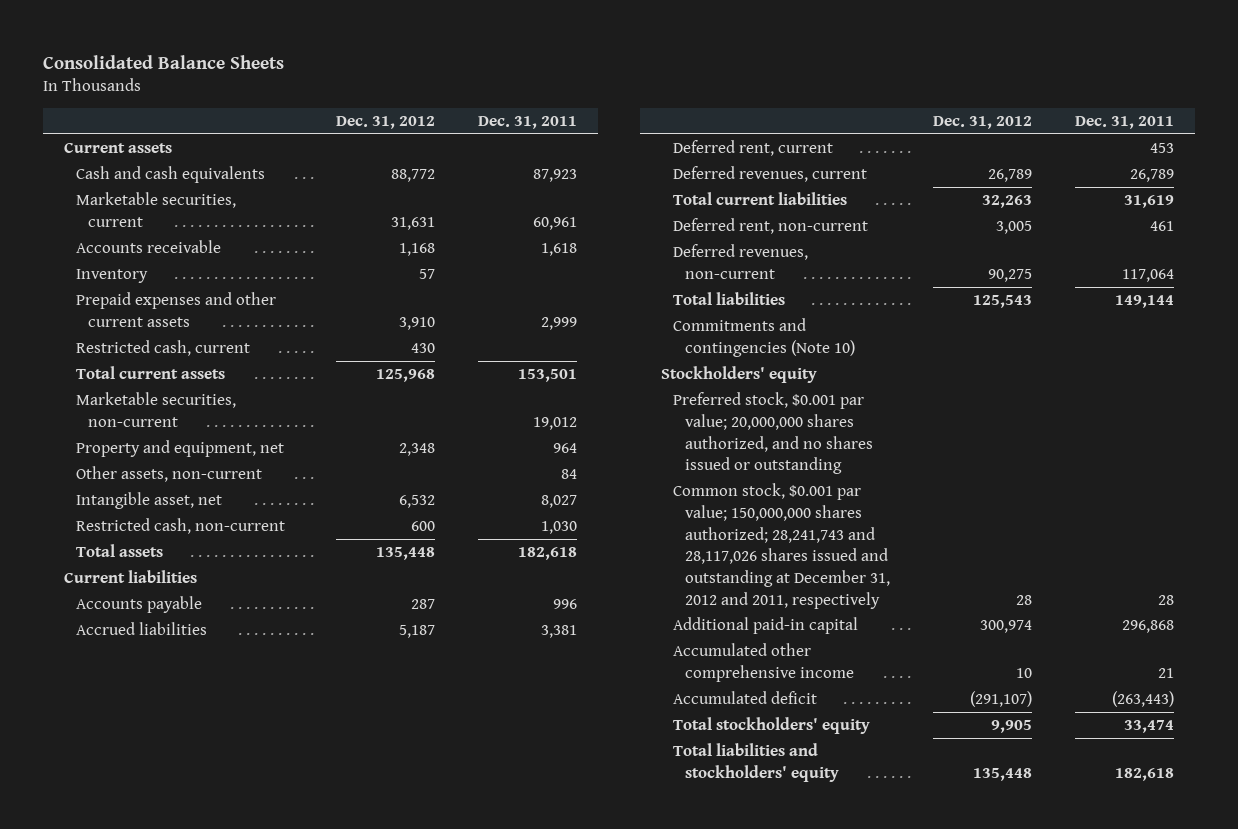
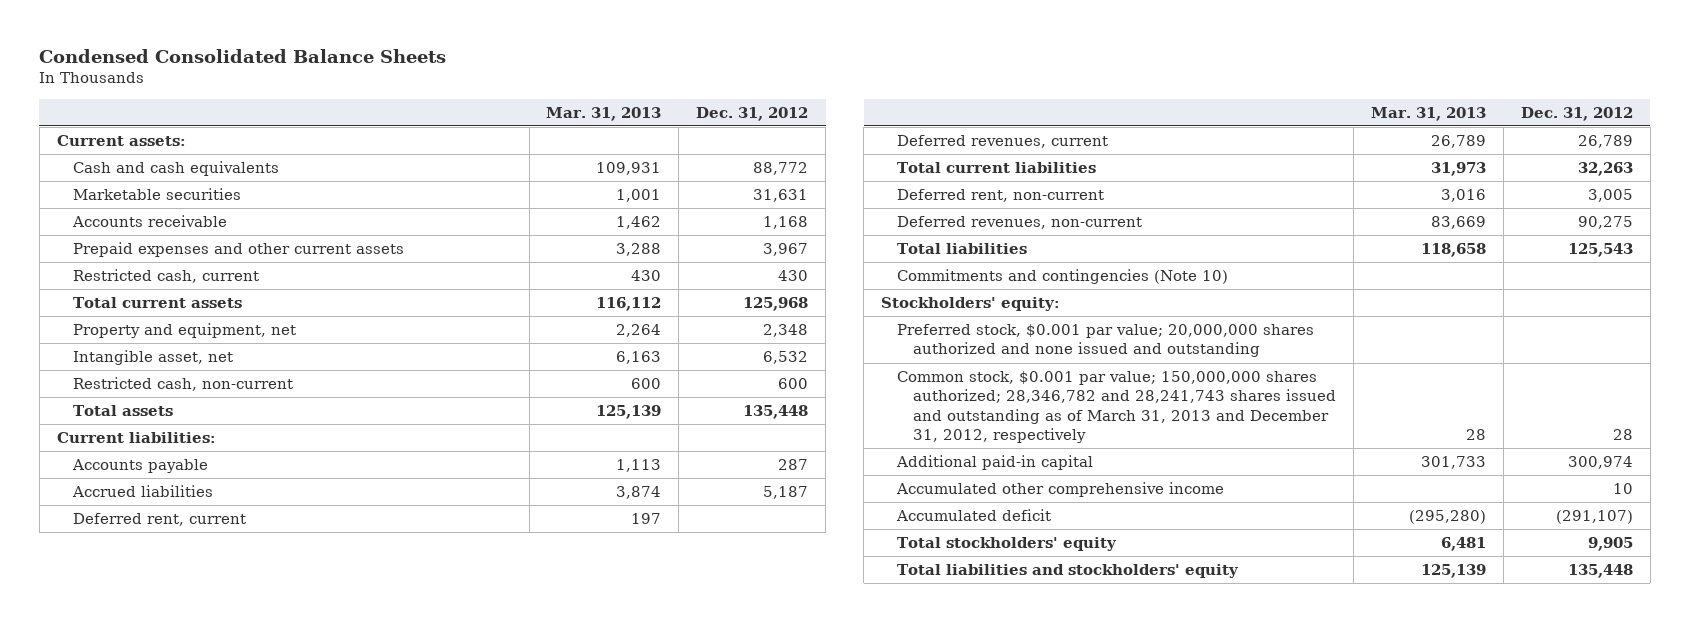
[42,54,284,69] Consolidated Balance Sheets -> [39,48,447,63] Condensed Consolidated Balance Sheets
[477,115,577,129] Dec. 31, 2011 -> none
none -> [546,106,662,121] Mar. 31, 2013
[64,142,173,154] Current assets -> [56,135,186,147] Current assets:
[75,192,236,227] Marketable securities, current -> [72,188,241,201] Marketable securities
[75,269,148,284] Inventory -> none
[398,316,435,330] 3,910 -> [763,243,809,257] 3,967
[75,392,236,427] Marketable securities, non-current -> none
[75,466,262,483] Other assets, non-current -> none
[64,570,198,584] Current liabilities -> [56,432,216,444] Current liabilities:
[661,366,818,384] Stockholders' equity -> [881,297,1061,312] Stockholders' equity:
[673,392,873,475] Preferred stock, $0.001 par value; 20,000,000 shares authorized, and no shares issued or outstanding -> [897,324,1315,358] Preferred stock, $0.001 par value; 20,000,000 shares authorized and none issued and outstanding
[673,483,890,609] Common stock, $0.001 par value; 150,000,000 shares authorized; 28,241,743 and 28,117,026 shares issued and outstanding at December 31, 2012 and 2011, respectively -> [897,371,1337,444] Common stock, $0.001 par value; 150,000,000 shares authorized; 28,346,782 and 28,241,743 shares issued and outstanding as of March 31, 2013 and December 31, 2012, respectively

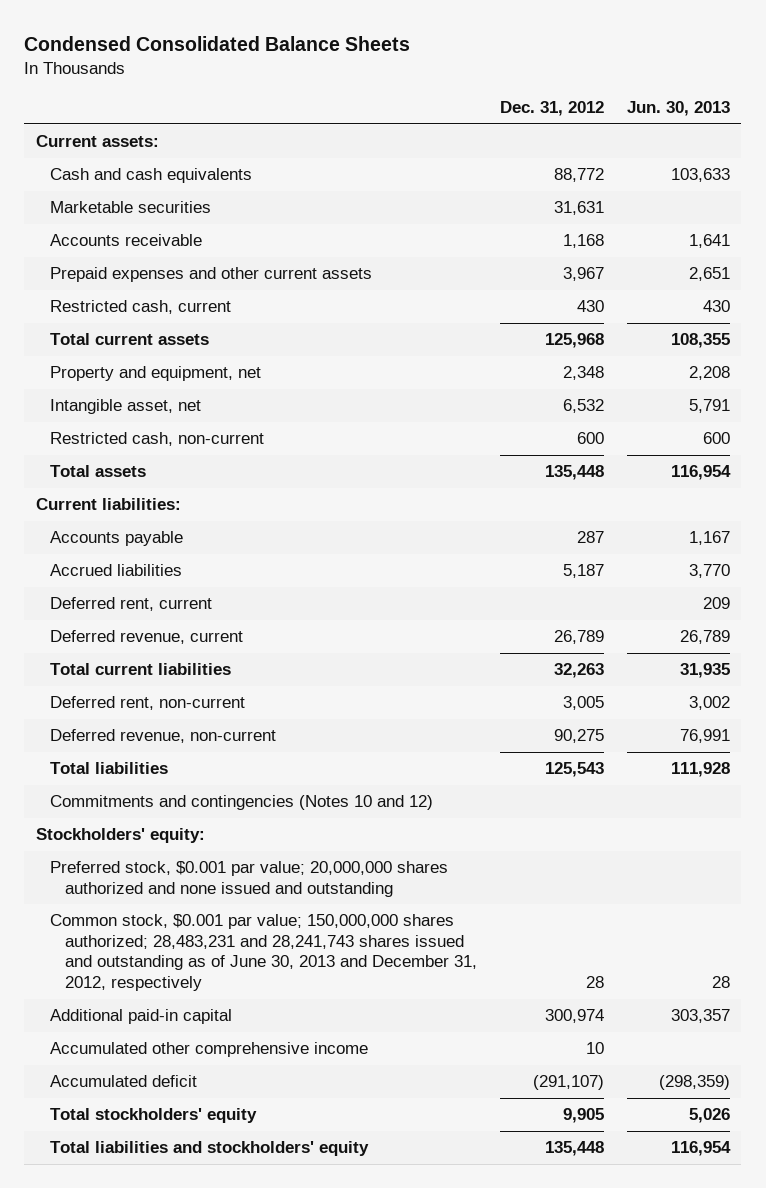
[546,106,662,121] Mar. 31, 2013 -> none
none -> [626,101,730,117] Jun. 30, 2013
[897,135,1109,149] Deferred revenues, current -> [50,630,244,645] Deferred revenue, current
[897,216,1143,230] Deferred revenues, non-current -> [50,729,277,744] Deferred revenue, non-current
[897,269,1229,285] Commitments and contingencies (Note 10) -> [50,795,434,811] Commitments and contingencies (Notes 10 and 12)
[897,371,1337,444] Common stock, $0.001 par value; 150,000,000 shares authorized; 28,346,782 and 28,241,743 shares issued and outstanding as of March 31, 2013 and December 31, 2012, respectively -> [50,914,478,992] Common stock, $0.001 par value; 150,000,000 shares authorized; 28,483,231 and 28,241,743 shares issued and outstanding as of June 30, 2013 and December 31, 2012, respectively

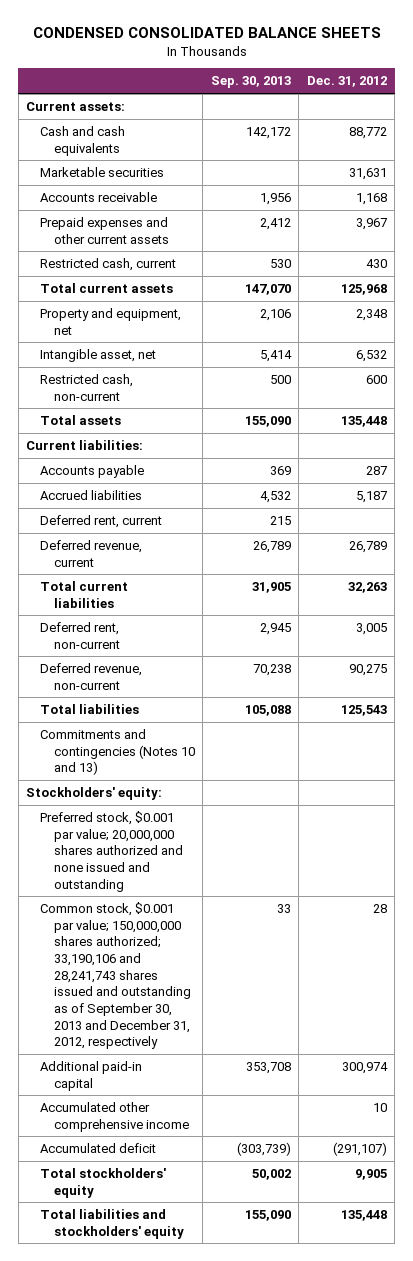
[24,35,411,51] Condensed Consolidated Balance Sheets -> [32,27,381,39] CONDENSED CONSOLIDATED BALANCE SHEETS
[626,101,730,117] Jun. 30, 2013 -> none
none -> [210,76,291,89] Sep. 30, 2013
[50,795,434,811] Commitments and contingencies (Notes 10 and 12) -> [40,728,195,776] Commitments and contingencies (Notes 10 and 13)
[50,914,478,992] Common stock, $0.001 par value; 150,000,000 shares authorized; 28,483,231 and 28,241,743 shares issued and outstanding as of June 30, 2013 and December 31, 2012, respectively -> [40,901,191,1050] Common stock, $0.001 par value; 150,000,000 shares authorized; 33,190,106 and 28,241,743 shares issued and outstanding as of September 30, 2013 and December 31, 2012, respectively

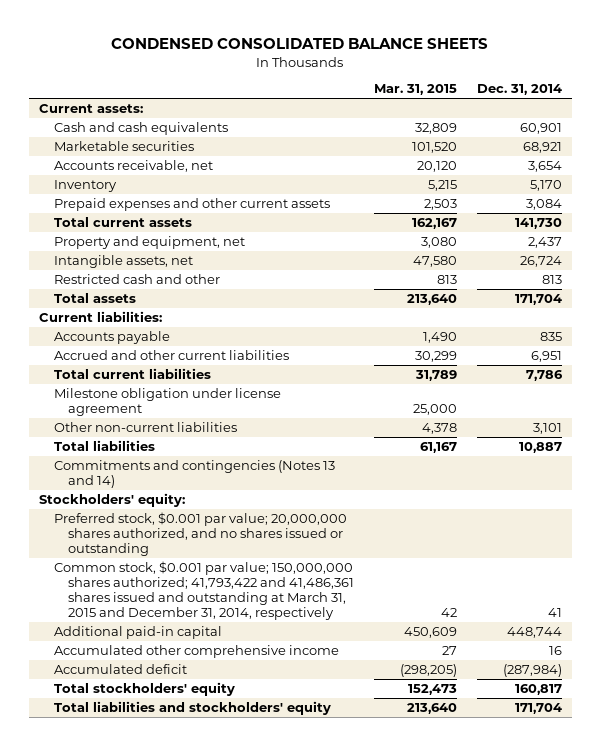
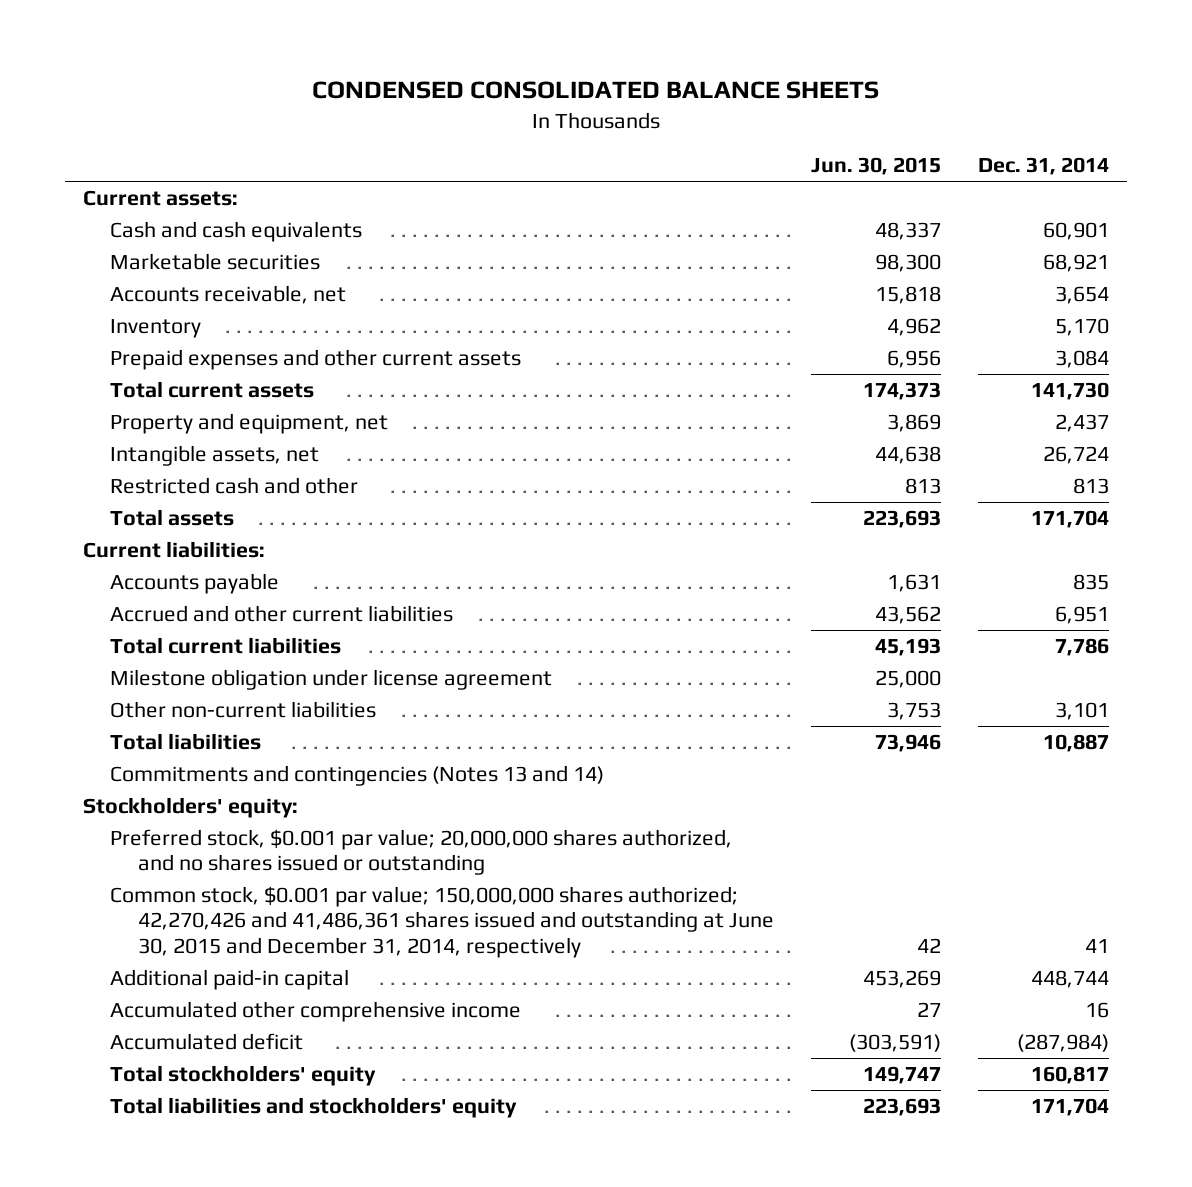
[374,84,458,96] Mar. 31, 2015 -> none
none -> [810,157,941,176] Jun. 30, 2015
[53,561,355,620] Common stock, $0.001 par value; 150,000,000 shares authorized; 41,793,422 and 41,486,361 shares issued and outstanding at March 31, 2015 and December 31, 2014, respectively -> [110,885,774,958] Common stock, $0.001 par value; 150,000,000 shares authorized; 42,270,426 and 41,486,361 shares issued and outstanding at June 30, 2015 and December 31, 2014, respectively

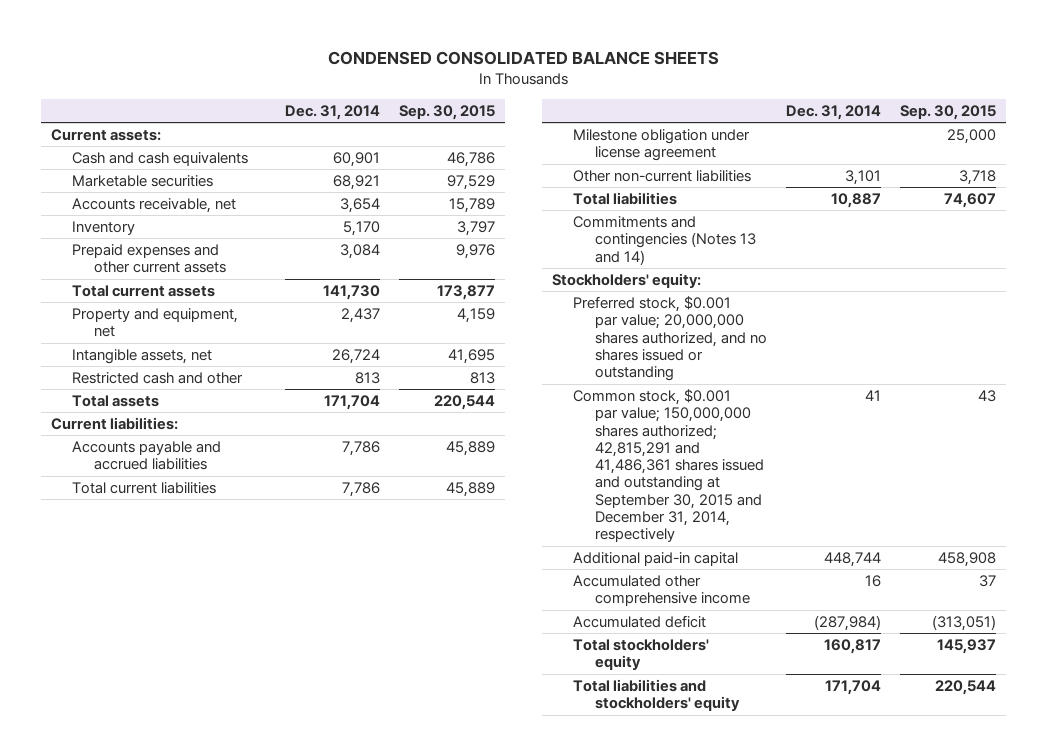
[810,157,941,176] Jun. 30, 2015 -> none
none -> [399,104,496,120] Sep. 30, 2015
[110,572,280,594] Accounts payable -> none
[110,604,454,622] Accrued and other current liabilities -> none
none -> [72,440,222,471] Accounts payable and accrued liabilities
[110,885,774,958] Common stock, $0.001 par value; 150,000,000 shares authorized; 42,270,426 and 41,486,361 shares issued and outstanding at June 30, 2015 and December 31, 2014, respectively -> [573,388,764,543] Common stock, $0.001 par value; 150,000,000 shares authorized; 42,815,291 and 41,486,361 shares issued and outstanding at September 30, 2015 and December 31, 2014, respectively

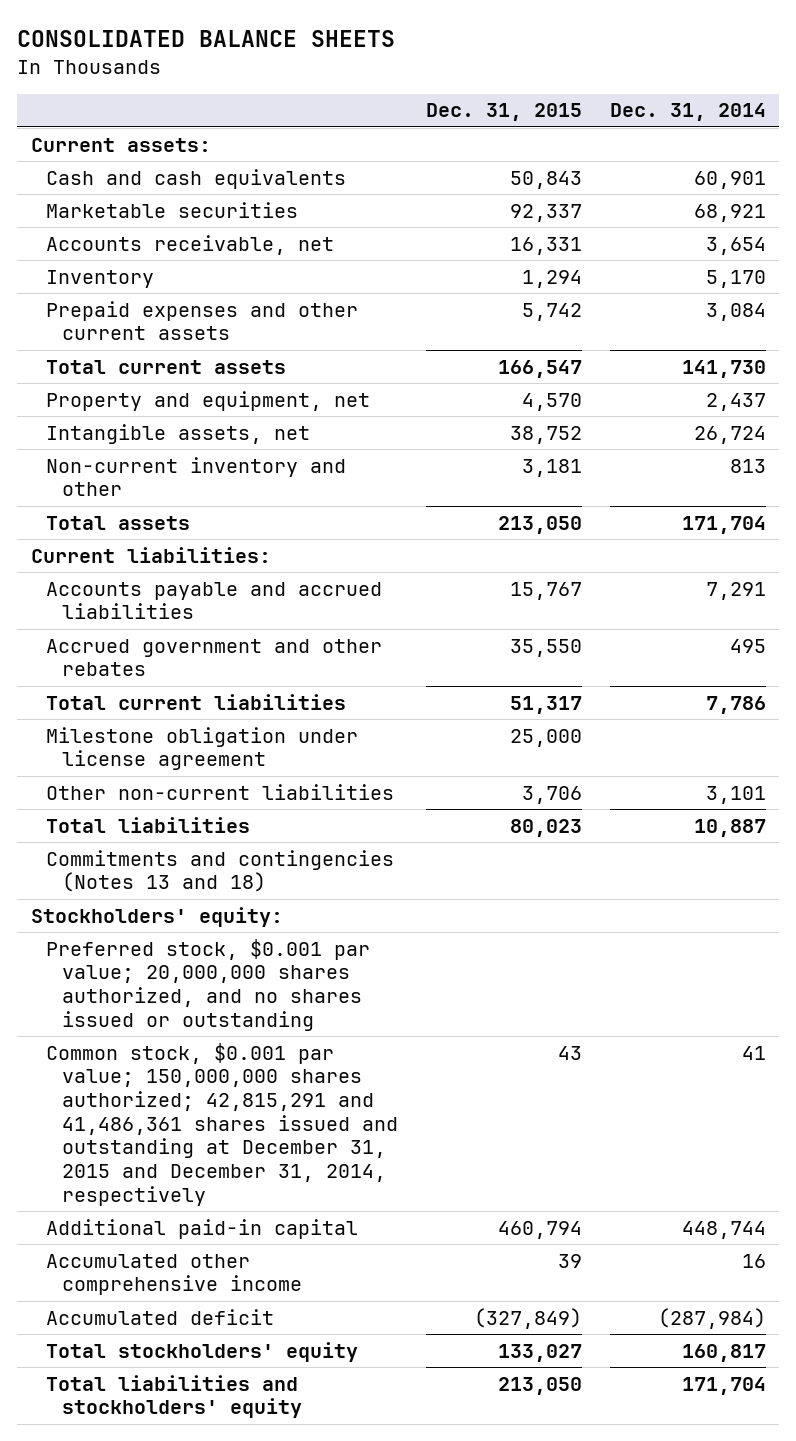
[327,51,719,66] CONDENSED CONSOLIDATED BALANCE SHEETS -> [16,30,395,48] CONSOLIDATED BALANCE SHEETS
[399,104,496,120] Sep. 30, 2015 -> none
none -> [425,103,582,122] Dec. 31, 2015
[72,371,244,384] Restricted cash and other -> [46,456,347,497] Non-current inventory and other
[342,440,381,456] 7,786 -> [705,581,766,600] 7,291
none -> [46,638,383,677] Accrued government and other rebates
[573,215,756,265] Commitments and contingencies (Notes 13 and 14) -> [46,849,395,893] Commitments and contingencies (Notes 13 and 18)
[573,388,764,543] Common stock, $0.001 par value; 150,000,000 shares authorized; 42,815,291 and 41,486,361 shares issued and outstanding at September 30, 2015 and December 31, 2014, respectively -> [46,1042,399,1206] Common stock, $0.001 par value; 150,000,000 shares authorized; 42,815,291 and 41,486,361 shares issued and outstanding at December 31, 2015 and December 31, 2014, respectively

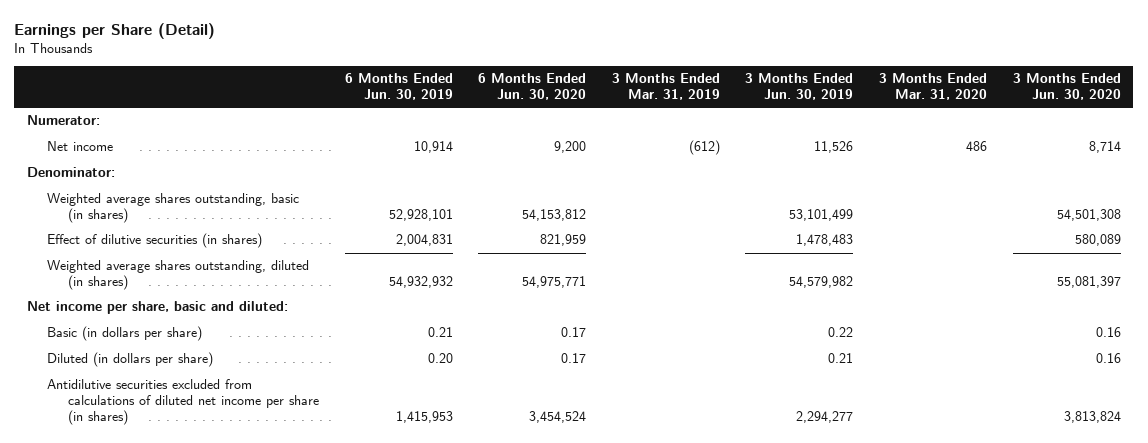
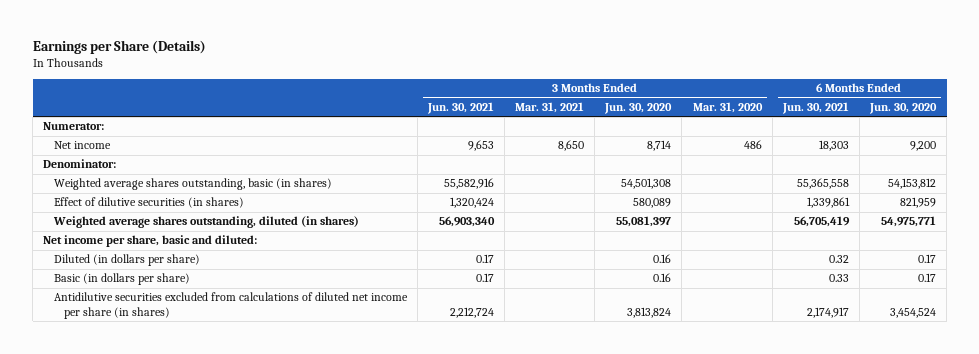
[14,22,216,39] Earnings per Share (Detail) -> [32,39,206,54] Earnings per Share (Details)
[344,73,453,101] 6 Months Ended Jun. 30, 2019 -> none
[611,73,720,101] 3 Months Ended Mar. 31, 2019 -> none
[745,73,854,101] 3 Months Ended Jun. 30, 2019 -> none
none -> [426,101,494,114] Jun. 30, 2021
none -> [515,101,585,113] Mar. 31, 2021
none -> [781,101,849,114] Jun. 30, 2021
[47,326,203,342] Basic (in dollars per share) -> [53,273,190,286] Basic (in dollars per share)

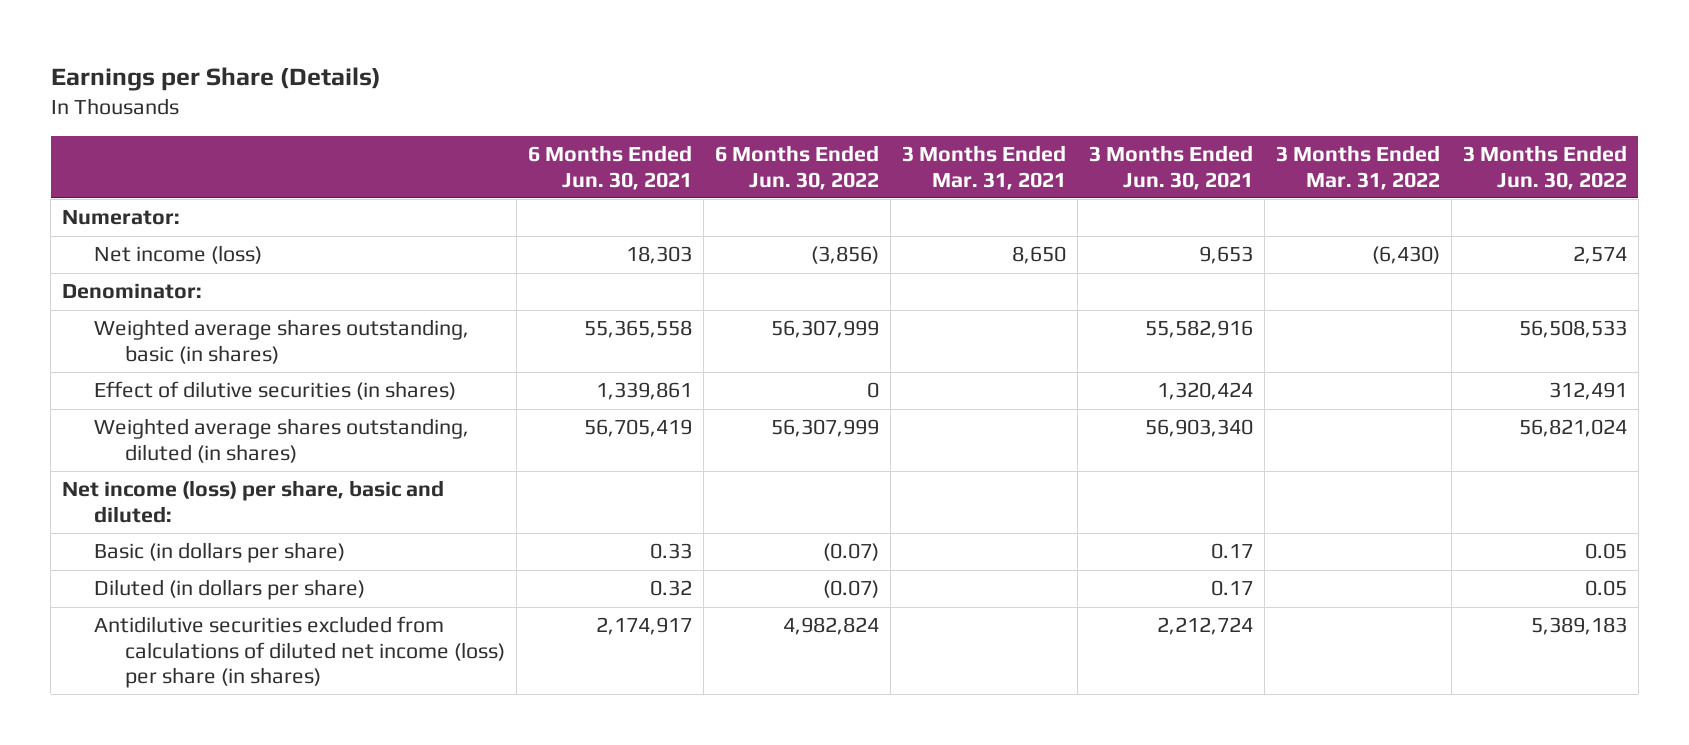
[604,102,673,114] Jun. 30, 2020 -> none
[692,101,763,113] Mar. 31, 2020 -> none
[869,102,938,114] Jun. 30, 2020 -> none
none -> [714,145,879,190] 6 Months Ended Jun. 30, 2022
none -> [1275,145,1440,190] 3 Months Ended Mar. 31, 2022
none -> [1462,145,1627,190] 3 Months Ended Jun. 30, 2022
[53,141,111,150] Net income -> [93,245,262,265] Net income (loss)
[43,235,258,248] Net income per share, basic and diluted: -> [62,480,445,523] Net income (loss) per share, basic and diluted:
[53,254,200,267] Diluted (in dollars per share) -> [93,579,365,601] Diluted (in dollars per share)
[53,292,408,319] Antidilutive securities excluded from calculations of diluted net income per share (in shares) -> [93,616,505,689] Antidilutive securities excluded from calculations of diluted net income (loss) per share (in shares)

